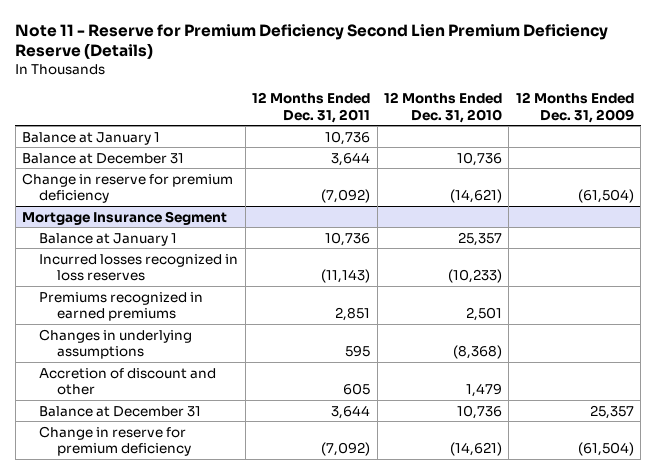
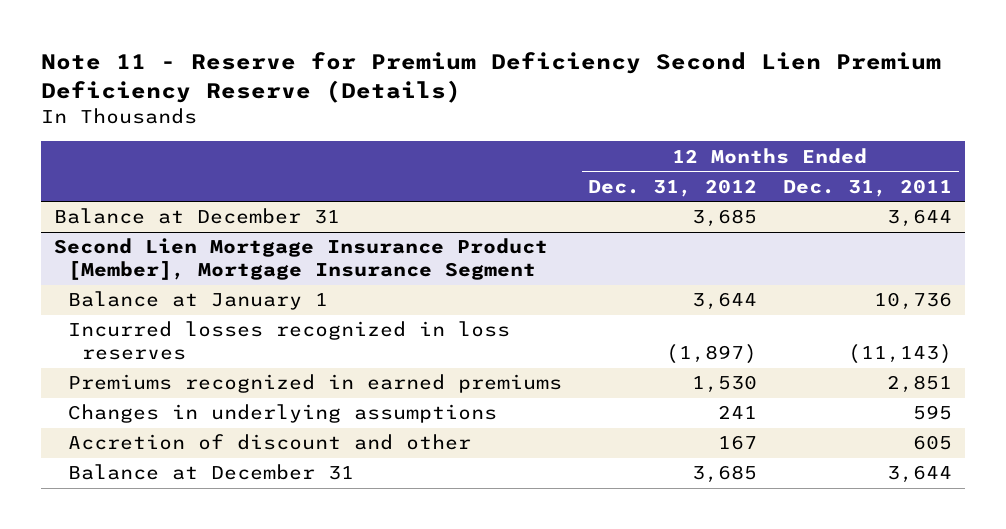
[383,92,502,123] 12 Months Ended Dec. 31, 2010 -> none
[515,92,634,123] 12 Months Ended Dec. 31, 2009 -> none
none -> [588,178,758,197] Dec. 31, 2012
[22,131,161,145] Balance at January 1 -> none
[22,172,234,204] Change in reserve for premium deficiency -> none
[22,210,228,225] Mortgage Insurance Segment -> none
none -> [53,238,548,281] Second Lien Mortgage Insurance Product [Member], Mortgage Insurance Segment
[39,425,191,457] Change in reserve for premium deficiency -> none

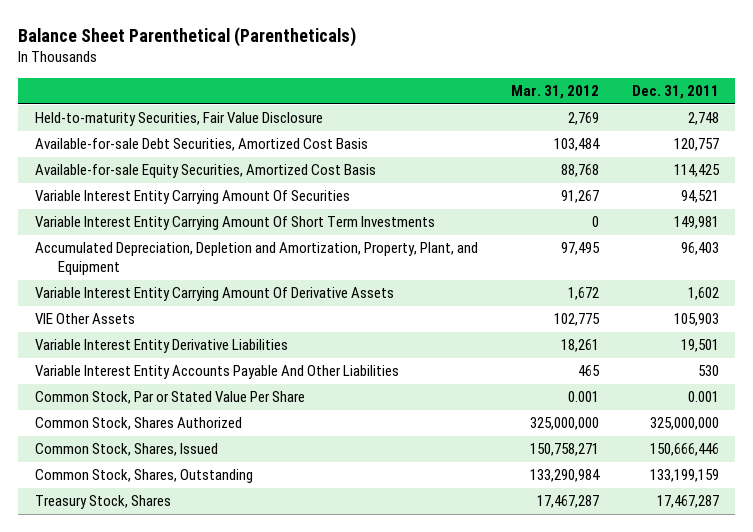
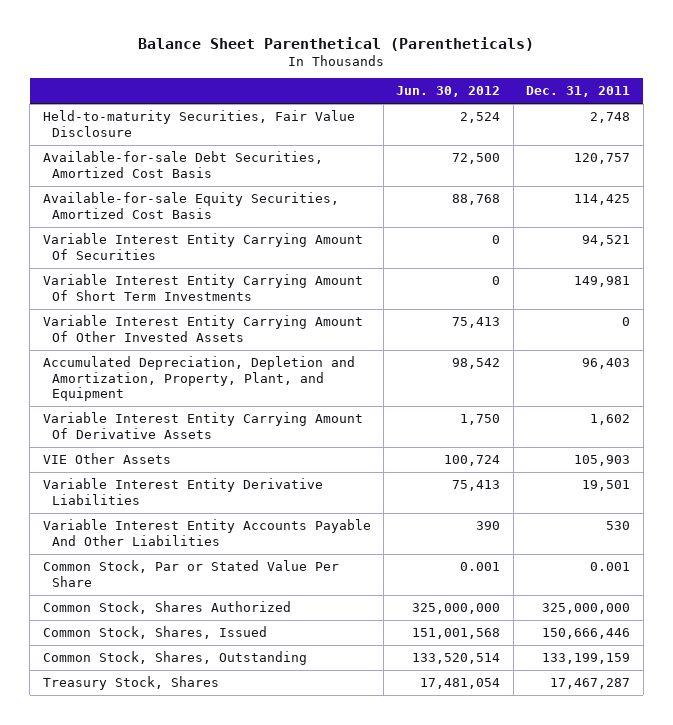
[510,85,599,100] Mar. 31, 2012 -> none
none -> [396,86,501,98] Jun. 30, 2012
none -> [42,315,363,342] Variable Interest Entity Carrying Amount Of Other Invested Assets

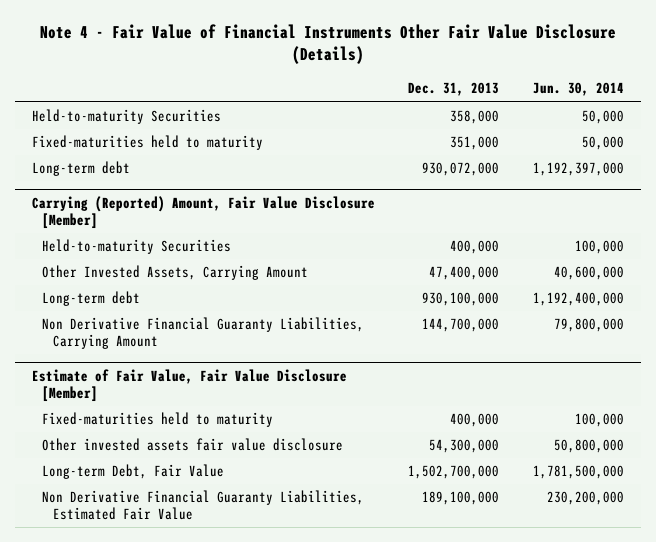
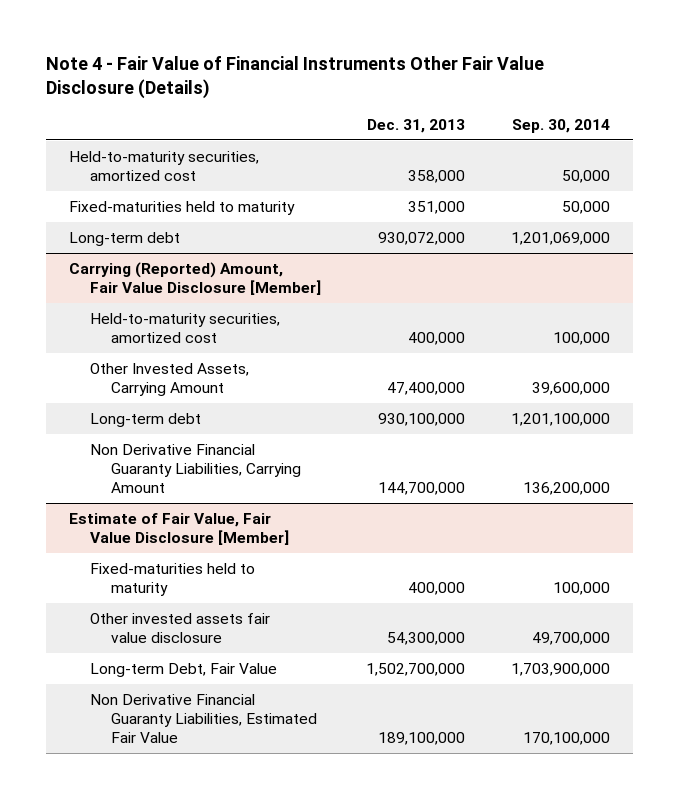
[533,82,625,97] Jun. 30, 2014 -> none
none -> [511,119,610,134] Sep. 30, 2014
[31,109,221,125] Held-to-maturity Securities -> [68,150,259,181] Held-to-maturity securities, amortized cost
[42,239,232,255] Held-to-maturity Securities -> [89,312,280,343] Held-to-maturity securities, amortized cost

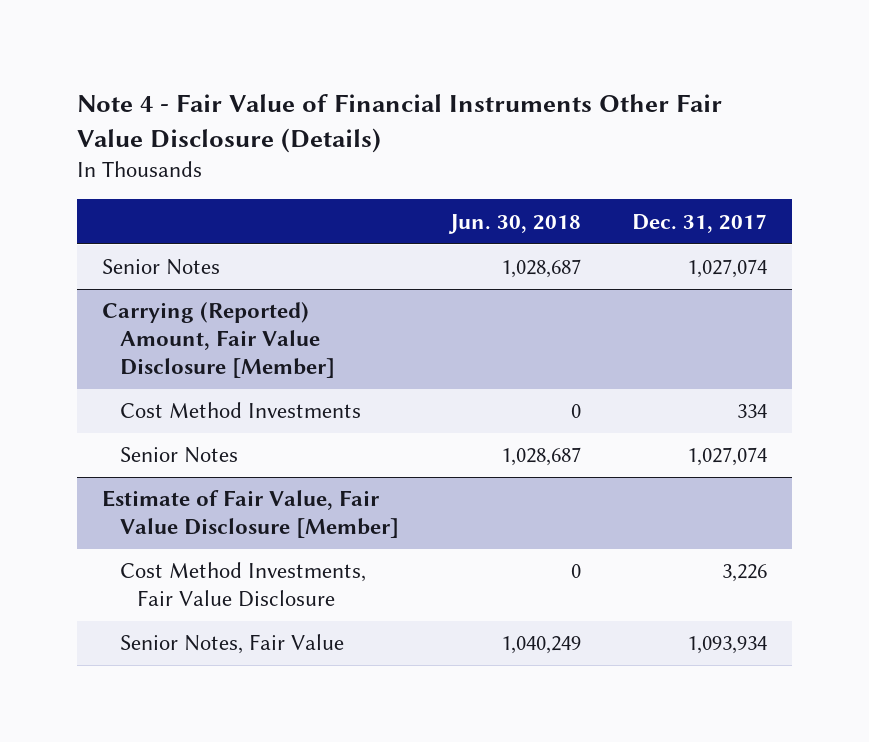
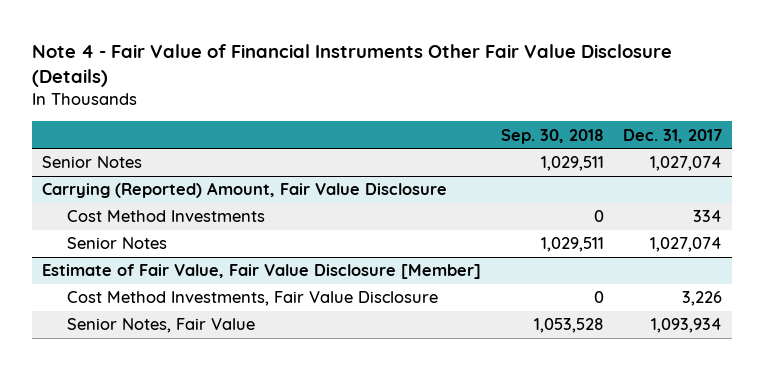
[447,213,581,234] Jun. 30, 2018 -> none
none -> [500,128,604,144] Sep. 30, 2018
[102,302,335,378] Carrying (Reported) Amount, Fair Value Disclosure [Member] -> [42,182,448,199] Carrying (Reported) Amount, Fair Value Disclosure

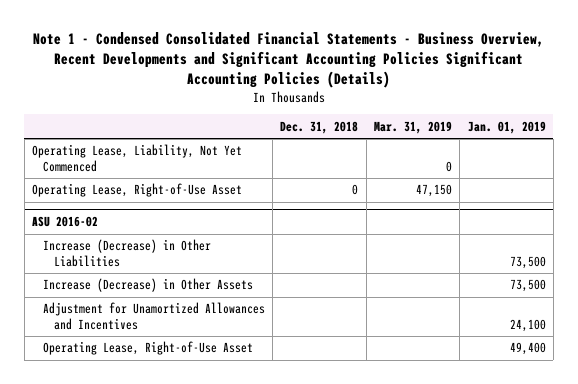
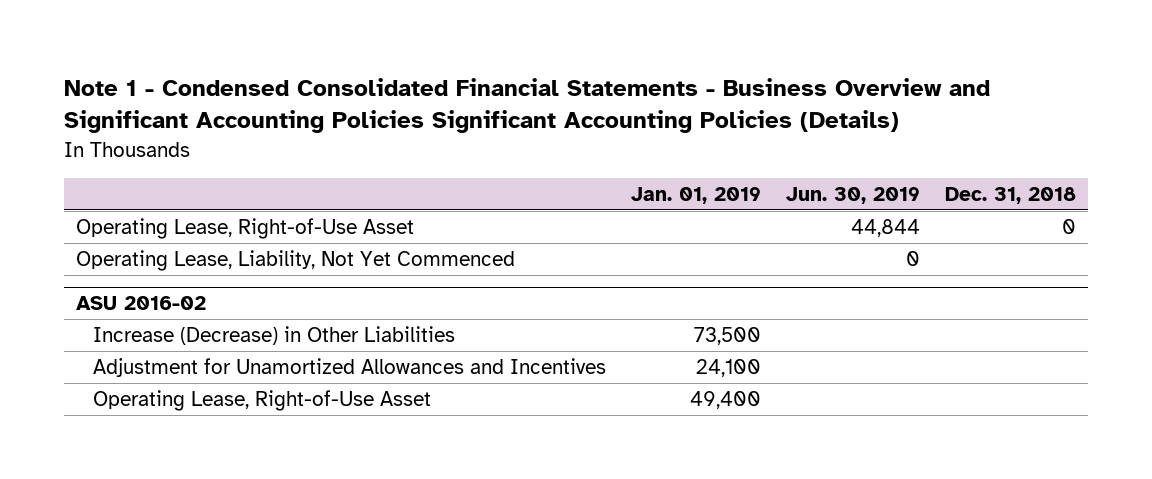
[32,32,544,89] Note 1 - Condensed Consolidated Financial Statements - Business Overview, Recent Developments and Significant Accounting Policies Significant Accounting Policies (Details) -> [63,78,990,134] Note 1 - Condensed Consolidated Financial Statements - Business Overview and Significant Accounting Policies Significant Accounting Policies (Details)
[373,120,452,134] Mar. 31, 2019 -> none
none -> [786,186,921,204] Jun. 30, 2019
[31,144,242,173] Operating Lease, Liability, Not Yet Commenced -> [75,250,515,272] Operating Lease, Liability, Not Yet Commenced
[42,278,253,293] Increase (Decrease) in Other Assets -> none

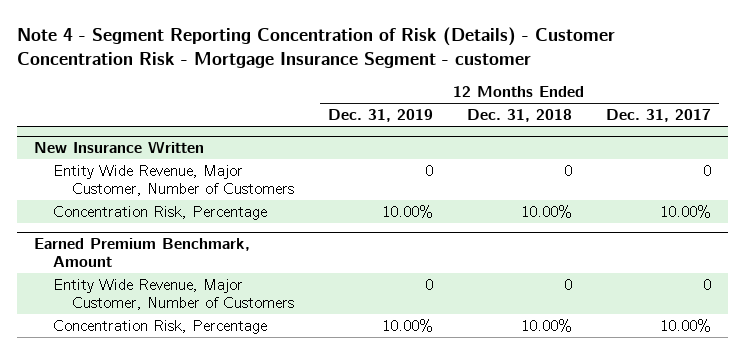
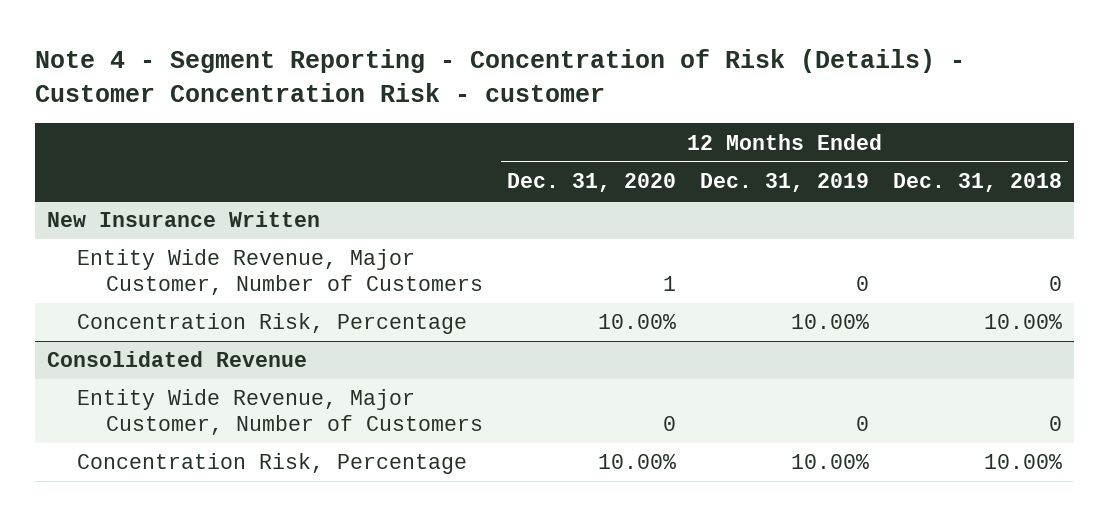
[16,26,615,69] Note 4 - Segment Reporting Concentration of Risk (Details) - Customer Concentration Risk - Mortgage Insurance Segment - customer -> [34,49,965,102] Note 4 - Segment Reporting - Concentration of Risk (Details) - Customer Concentration Risk - customer
[605,109,711,123] Dec. 31, 2017 -> none
none -> [507,173,677,193] Dec. 31, 2020
[33,237,250,268] Earned Premium Benchmark, Amount -> [46,351,307,368] Consolidated Revenue

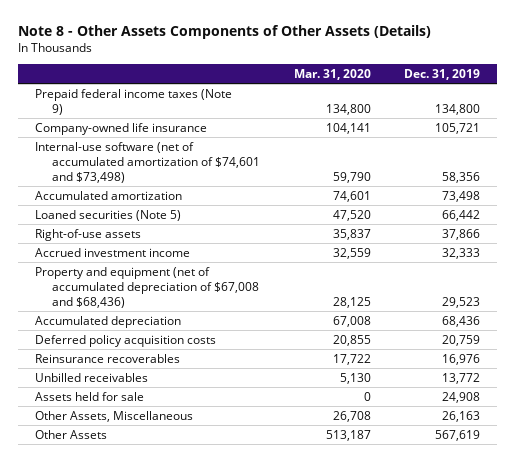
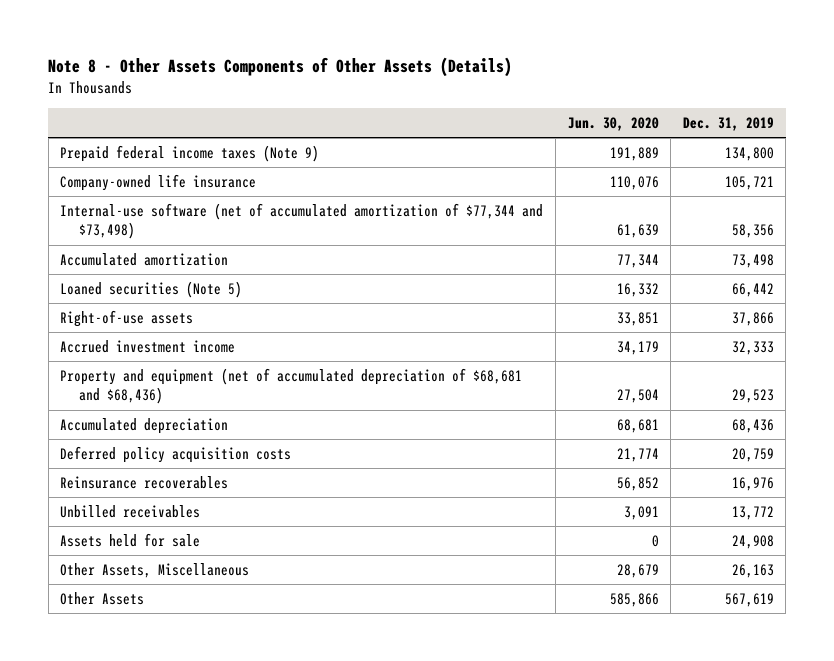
[293,69,371,81] Mar. 31, 2020 -> none
none -> [567,116,659,131] Jun. 30, 2020
[34,141,260,184] Internal-use software (net of accumulated amortization of $74,601 and $73,498) -> [60,203,544,240] Internal-use software (net of accumulated amortization of $77,344 and $73,498)
[34,266,259,309] Property and equipment (net of accumulated depreciation of $67,008 and $68,436) -> [60,368,523,405] Property and equipment (net of accumulated depreciation of $68,681 and $68,436)

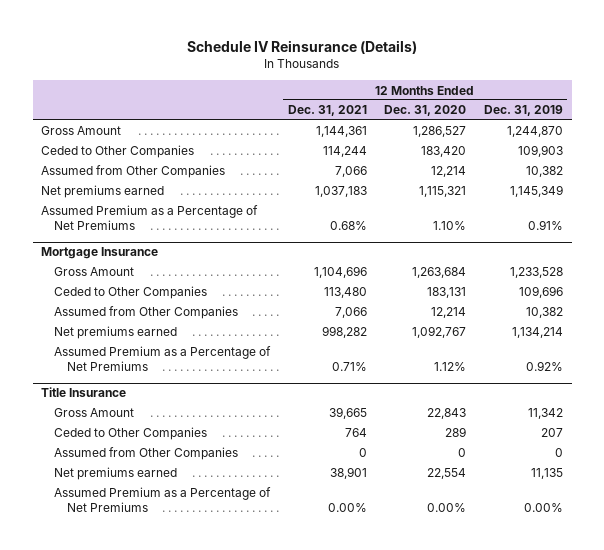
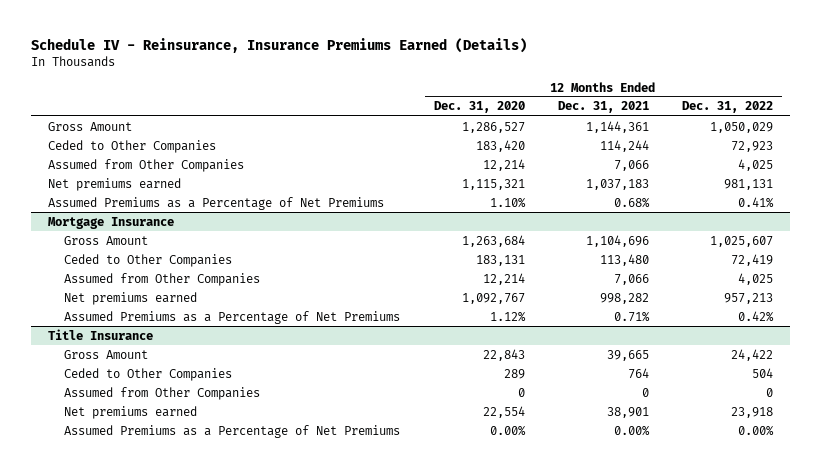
[187,39,418,54] Schedule IV Reinsurance (Details) -> [31,37,528,53] Schedule IV - Reinsurance, Insurance Premiums Earned (Details)
[483,105,563,117] Dec. 31, 2019 -> none
none -> [682,101,774,114] Dec. 31, 2022
[41,205,259,230] Assumed Premium as a Percentage of Net Premiums -> [48,196,385,210] Assumed Premiums as a Percentage of Net Premiums
[53,346,271,371] Assumed Premium as a Percentage of Net Premiums -> [64,310,401,324] Assumed Premiums as a Percentage of Net Premiums
[53,487,271,512] Assumed Premium as a Percentage of Net Premiums -> [64,424,401,438] Assumed Premiums as a Percentage of Net Premiums

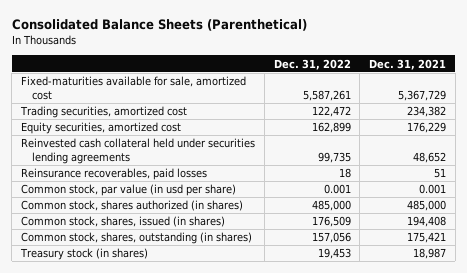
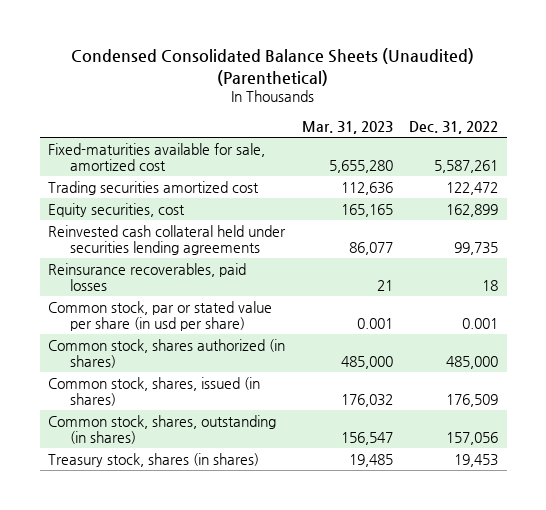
[11,19,307,32] Consolidated Balance Sheets (Parenthetical) -> [71,48,475,86] Condensed Consolidated Balance Sheets (Unaudited) (Parenthetical)
[369,58,447,70] Dec. 31, 2021 -> none
none -> [301,121,393,135] Mar. 31, 2023
[20,106,188,119] Trading securities, amortized cost -> [47,180,259,195] Trading securities amortized cost
[21,122,182,135] Equity securities, amortized cost -> [47,202,185,217] Equity securities, cost
[21,184,237,197] Common stock, par value (in usd per share) -> [47,300,272,332] Common stock, par or stated value per share (in usd per share)
[20,248,149,261] Treasury stock (in shares) -> [47,452,259,467] Treasury stock, shares (in shares)

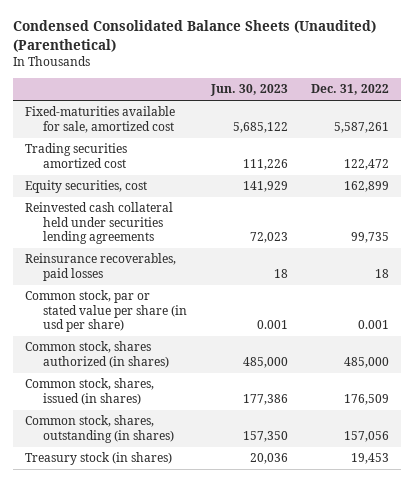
[301,121,393,135] Mar. 31, 2023 -> none
none -> [209,84,288,97] Jun. 30, 2023
[47,452,259,467] Treasury stock, shares (in shares) -> [24,452,172,466] Treasury stock (in shares)

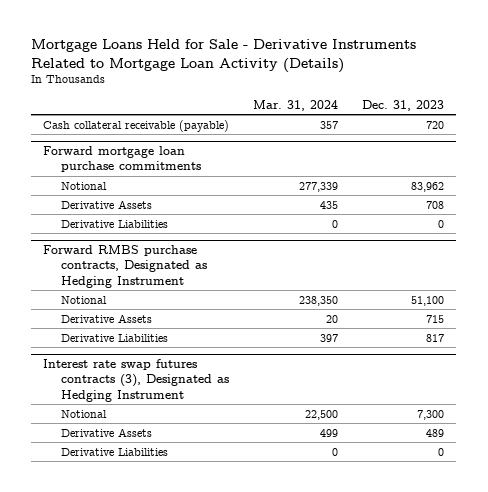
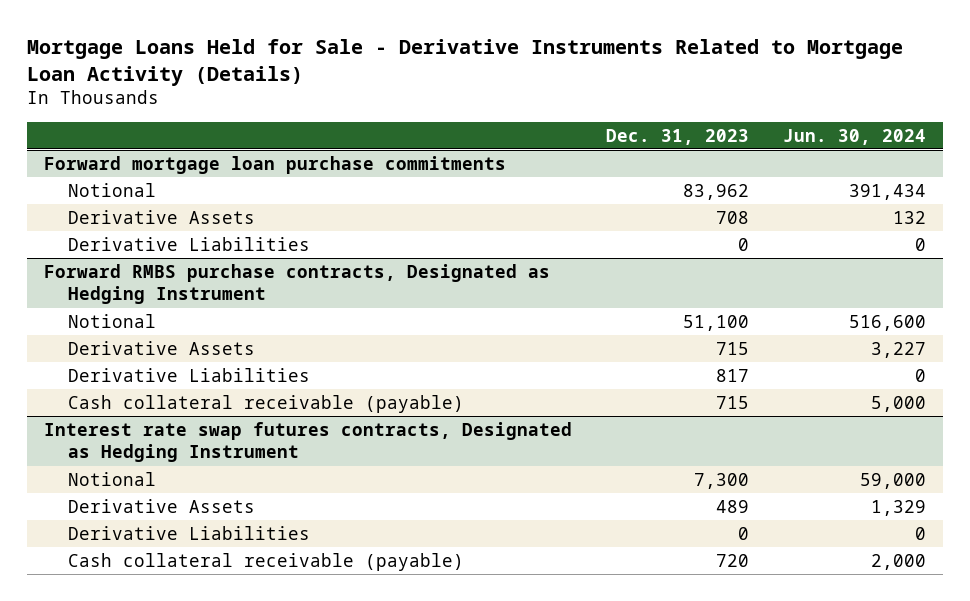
[253,99,339,111] Mar. 31, 2024 -> none
none -> [782,128,926,145] Jun. 30, 2024
[43,119,230,132] Cash collateral receivable (payable) -> none
none -> [67,394,464,413] Cash collateral receivable (payable)
[43,359,229,402] Interest rate swap futures contracts (3), Designated as Hedging Instrument -> [44,421,573,463] Interest rate swap futures contracts, Designated as Hedging Instrument
none -> [67,552,464,571] Cash collateral receivable (payable)

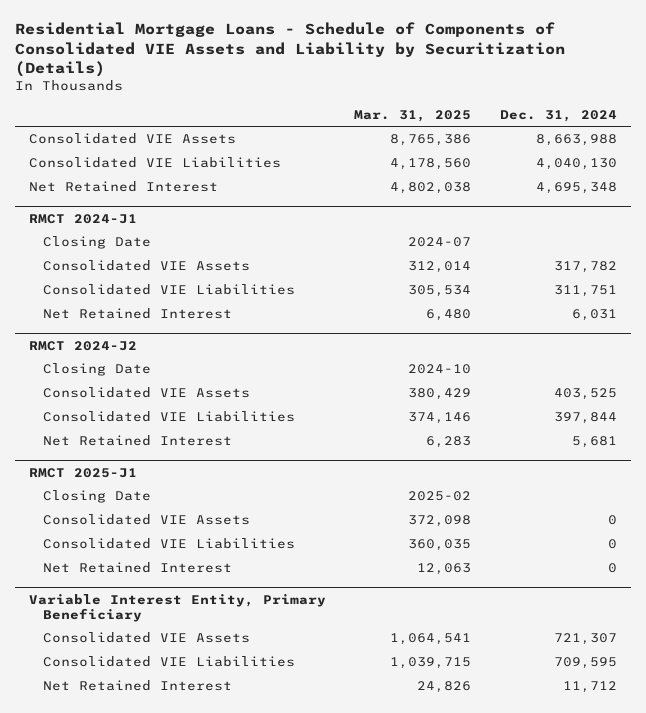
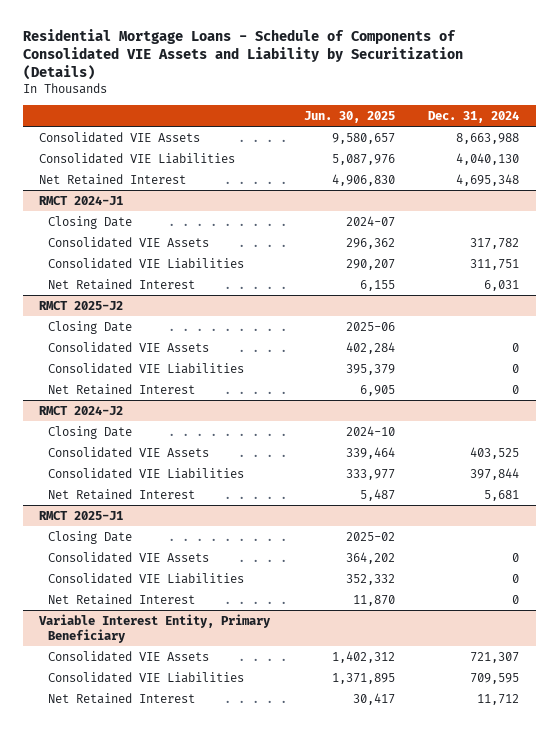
[354,109,472,122] Mar. 31, 2025 -> none
none -> [303,110,395,123] Jun. 30, 2025
none -> [39,300,124,310] RMCT 2025-J2
none -> [48,320,133,334] Closing Date
none -> [48,341,210,353] Consolidated VIE Assets
none -> [48,362,245,374] Consolidated VIE Liabilities
none -> [48,383,196,395] Net Retained Interest

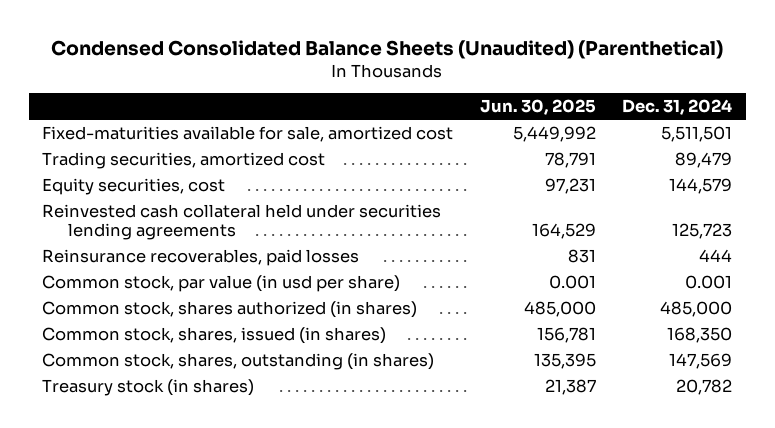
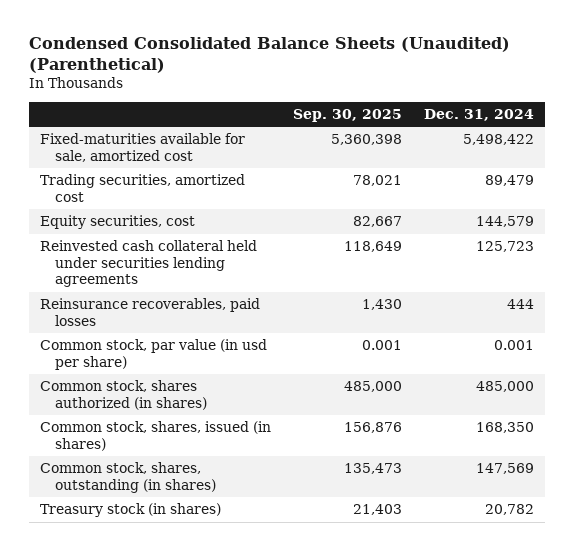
[479,99,596,116] Jun. 30, 2025 -> none
none -> [292,108,402,122] Sep. 30, 2025
[661,125,733,142] 5,511,501 -> [463,134,535,146] 5,498,422

